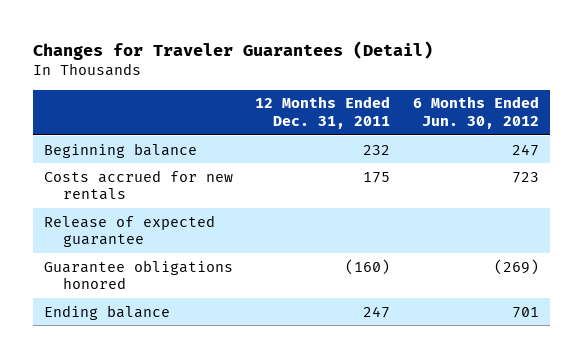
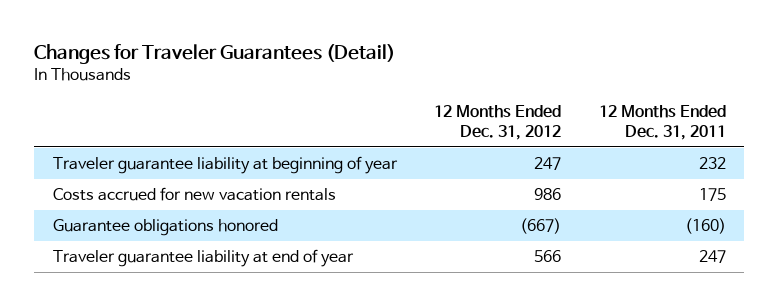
[412,96,539,130] 6 Months Ended Jun. 30, 2012 -> none
none -> [434,105,562,141] 12 Months Ended Dec. 31, 2012
[44,214,216,248] Release of expected guarantee -> none
[44,142,198,158] Beginning balance -> [52,156,398,175] Traveler guarantee liability at beginning of year
[44,169,234,201] Costs accrued for new rentals -> [52,187,336,202] Costs accrued for new vacation rentals
[44,304,171,320] Ending balance -> [52,249,354,268] Traveler guarantee liability at end of year

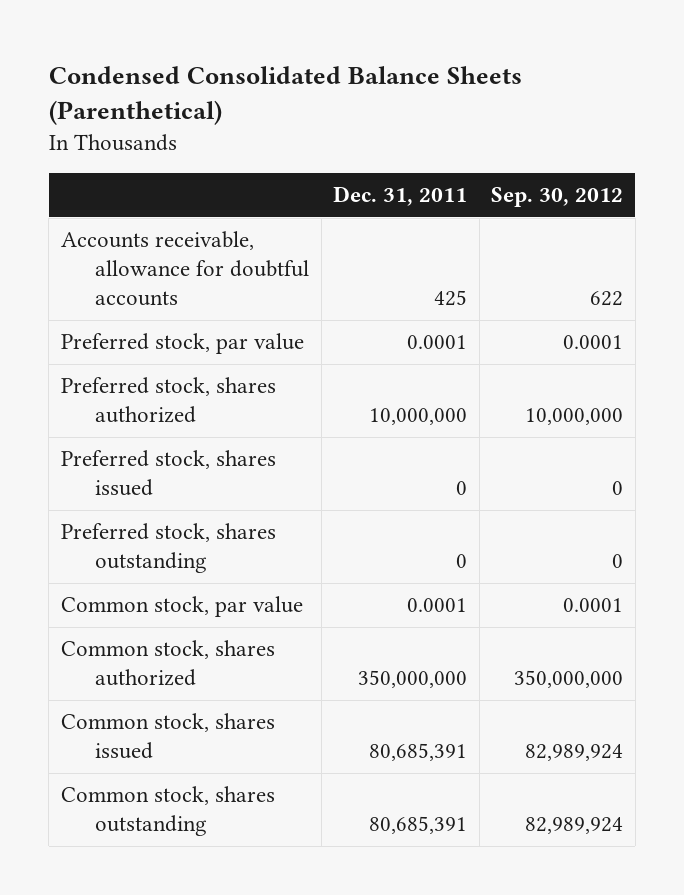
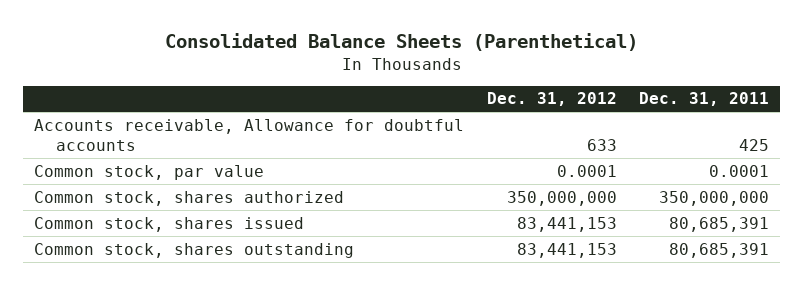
[48,66,522,126] Condensed Consolidated Balance Sheets (Parenthetical) -> [164,33,638,52] Consolidated Balance Sheets (Parenthetical)
[491,187,624,208] Sep. 30, 2012 -> none
none -> [486,92,617,107] Dec. 31, 2012
[60,333,304,355] Preferred stock, par value -> none
[60,377,276,424] Preferred stock, shares authorized -> none
[60,450,276,497] Preferred stock, shares issued -> none
[60,523,276,574] Preferred stock, shares outstanding -> none
[60,231,309,307] Accounts receivable, allowance for doubtful accounts -> [34,118,465,152] Accounts receivable, Allowance for doubtful accounts

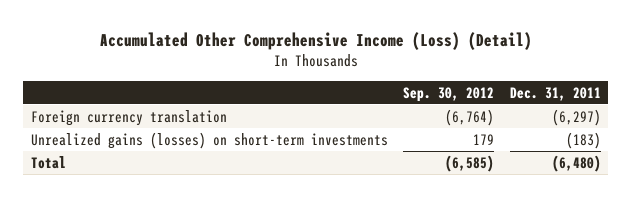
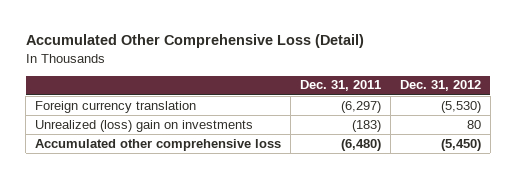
[99,32,532,51] Accumulated Other Comprehensive Income (Loss) (Detail) -> [25,34,364,49] Accumulated Other Comprehensive Loss (Detail)
[403,86,495,102] Sep. 30, 2012 -> none
none -> [399,80,481,92] Dec. 31, 2012
[30,131,388,149] Unrealized gains (losses) on short-term investments -> [35,119,254,132] Unrealized (loss) gain on investments
[30,155,66,169] Total -> [35,138,282,151] Accumulated other comprehensive loss

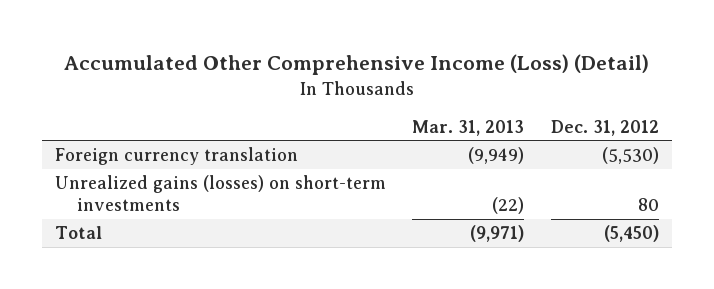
[25,34,364,49] Accumulated Other Comprehensive Loss (Detail) -> [63,54,649,76] Accumulated Other Comprehensive Income (Loss) (Detail)
[299,80,381,92] Dec. 31, 2011 -> none
none -> [412,119,525,136] Mar. 31, 2013
[35,119,254,132] Unrealized (loss) gain on investments -> [54,175,386,212] Unrealized gains (losses) on short-term investments
[35,138,282,151] Accumulated other comprehensive loss -> [54,226,102,240] Total

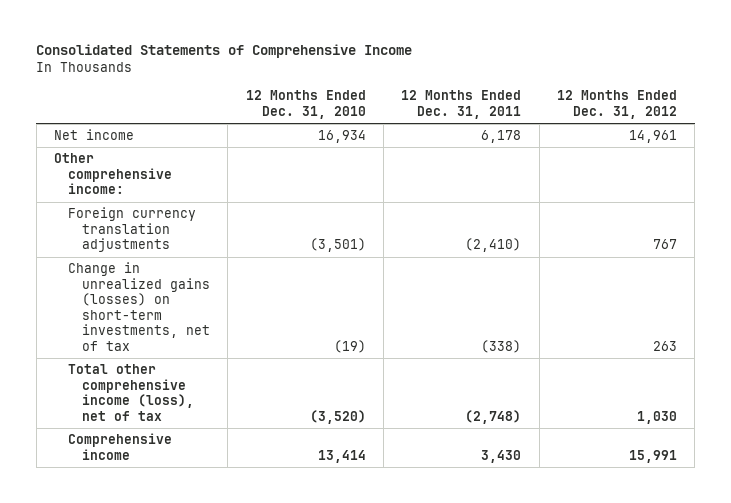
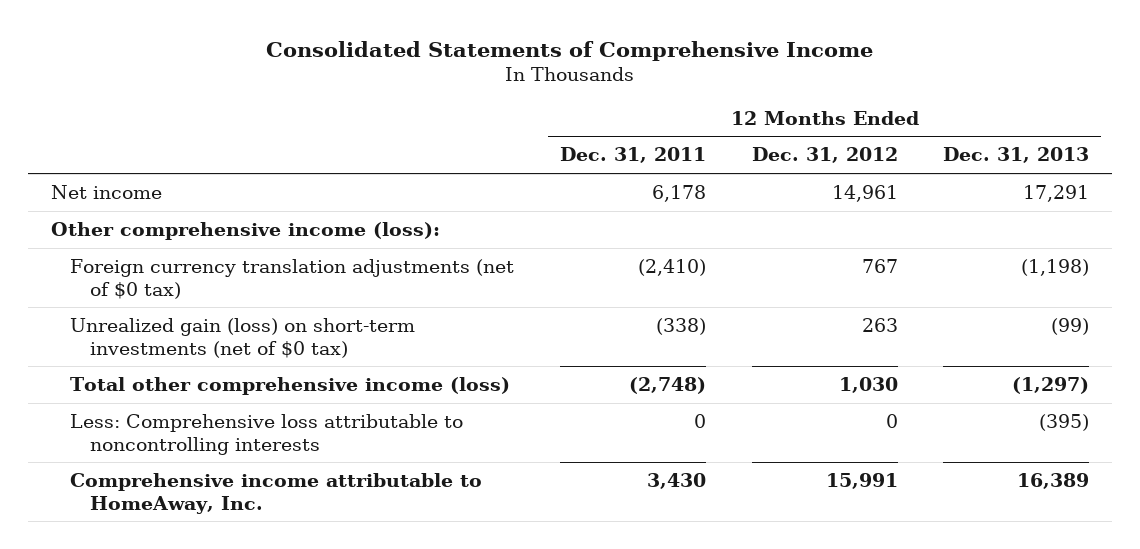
[245,90,366,119] 12 Months Ended Dec. 31, 2010 -> none
none -> [943,147,1090,164] Dec. 31, 2013
[53,153,172,195] Other comprehensive income: -> [50,222,440,241] Other comprehensive income (loss):
[67,207,196,253] Foreign currency translation adjustments -> [70,259,515,299] Foreign currency translation adjustments (net of $0 tax)
[67,262,211,352] Change in unrealized gains (losses) on short-term investments, net of tax -> [70,318,416,358] Unrealized gain (loss) on short-term investments (net of $0 tax)
[67,364,195,421] Total other comprehensive income (loss), net of tax -> [70,377,511,396] Total other comprehensive income (loss)
none -> [70,414,464,455] Less: Comprehensive loss attributable to noncontrolling interests
[67,433,172,460] Comprehensive income -> [70,473,483,514] Comprehensive income attributable to HomeAway, Inc.

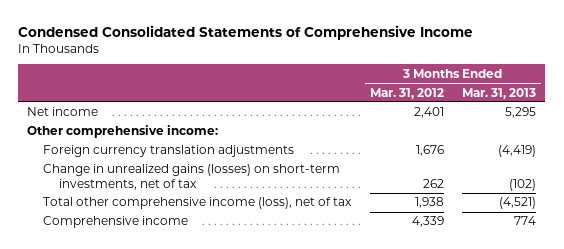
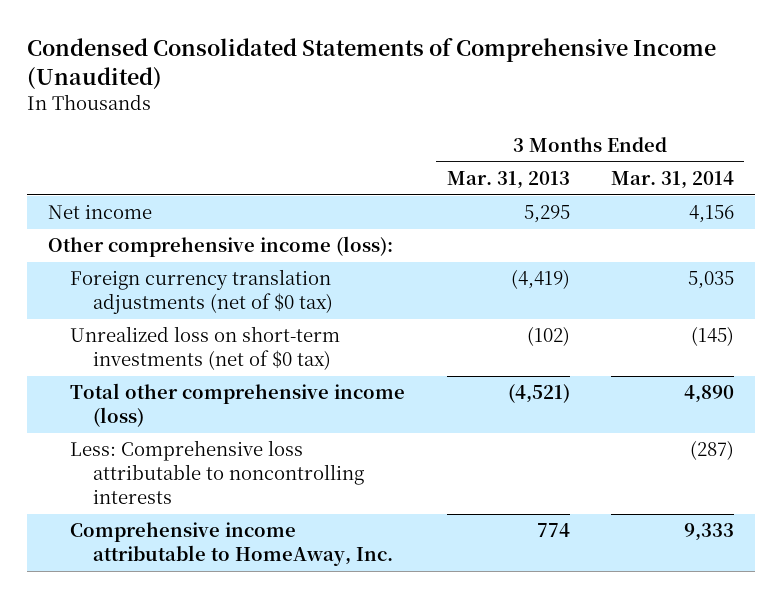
[18,24,474,40] Condensed Consolidated Statements of Comprehensive Income -> [26,37,716,90] Condensed Consolidated Statements of Comprehensive Income (Unaudited)
[369,87,444,99] Mar. 31, 2012 -> none
none -> [611,171,735,190] Mar. 31, 2014
[27,125,219,139] Other comprehensive income: -> [47,236,393,258] Other comprehensive income (loss):
[43,145,295,158] Foreign currency translation adjustments -> [70,269,334,315] Foreign currency translation adjustments (net of $0 tax)
[43,164,341,191] Change in unrealized gains (losses) on short-term investments, net of tax -> [70,326,341,371] Unrealized loss on short-term investments (net of $0 tax)
[43,197,353,210] Total other comprehensive income (loss), net of tax -> [70,383,406,428] Total other comprehensive income (loss)
none -> [70,440,365,505] Less: Comprehensive loss attributable to noncontrolling interests
[43,216,189,229] Comprehensive income -> [70,522,394,567] Comprehensive income attributable to HomeAway, Inc.

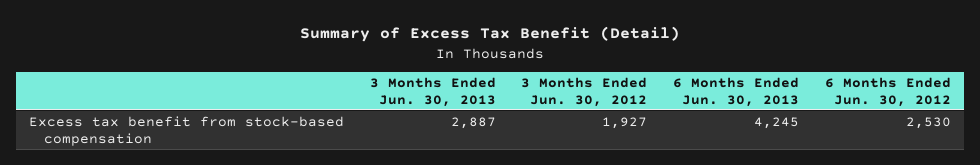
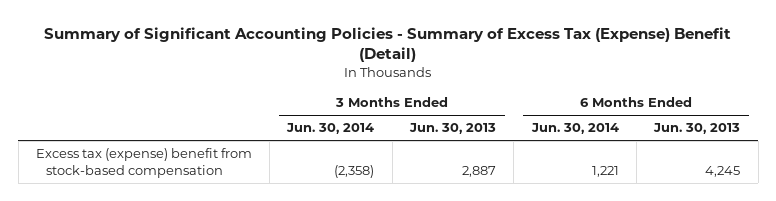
[299,26,680,43] Summary of Excess Tax Benefit (Detail) -> [44,26,732,63] Summary of Significant Accounting Policies - Summary of Excess Tax (Expense) Benefit (Detail)
[521,76,648,107] 3 Months Ended Jun. 30, 2012 -> none
[824,76,951,107] 6 Months Ended Jun. 30, 2012 -> none
none -> [286,123,375,135] Jun. 30, 2014
none -> [530,123,619,135] Jun. 30, 2014
[28,115,344,146] Excess tax benefit from stock-based compensation -> [35,148,252,179] Excess tax (expense) benefit from stock-based compensation

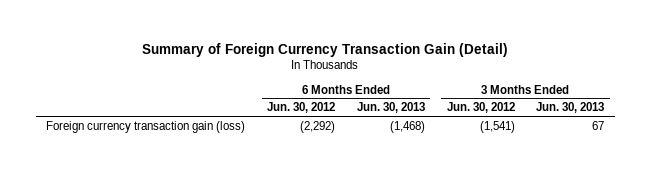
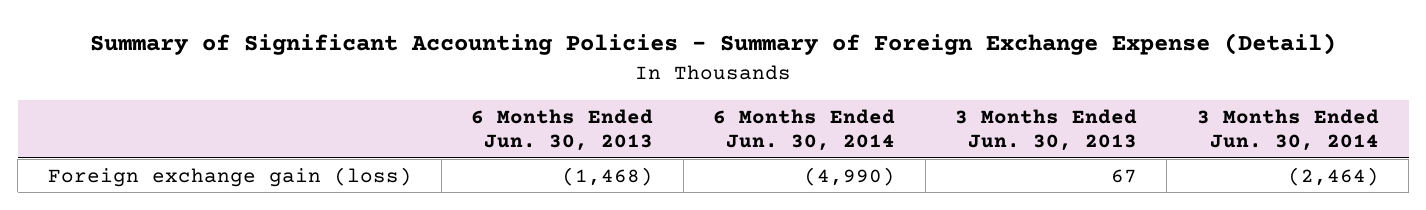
[142,42,509,57] Summary of Foreign Currency Transaction Gain (Detail) -> [90,33,1337,56] Summary of Significant Accounting Policies - Summary of Foreign Exchange Expense (Detail)
[267,102,336,114] Jun. 30, 2012 -> none
[446,102,515,114] Jun. 30, 2012 -> none
none -> [713,108,896,152] 6 Months Ended Jun. 30, 2014
none -> [1196,108,1379,152] 3 Months Ended Jun. 30, 2014
[46,120,246,133] Foreign currency transaction gain (loss) -> [47,166,412,187] Foreign exchange gain (loss)

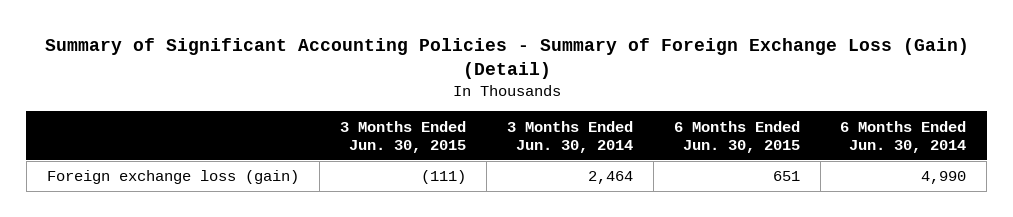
[90,33,1337,56] Summary of Significant Accounting Policies - Summary of Foreign Exchange Expense (Detail) -> [44,37,969,79] Summary of Significant Accounting Policies - Summary of Foreign Exchange Loss (Gain) (Detail)
[471,108,654,152] 6 Months Ended Jun. 30, 2013 -> none
[954,108,1137,152] 3 Months Ended Jun. 30, 2013 -> none
none -> [339,120,466,153] 3 Months Ended Jun. 30, 2015
none -> [673,120,800,153] 6 Months Ended Jun. 30, 2015
[47,166,412,187] Foreign exchange gain (loss) -> [46,170,299,185] Foreign exchange loss (gain)
[804,166,896,186] (4,990) -> [921,171,967,185] 4,990
[1287,166,1379,186] (2,464) -> [587,171,633,185] 2,464

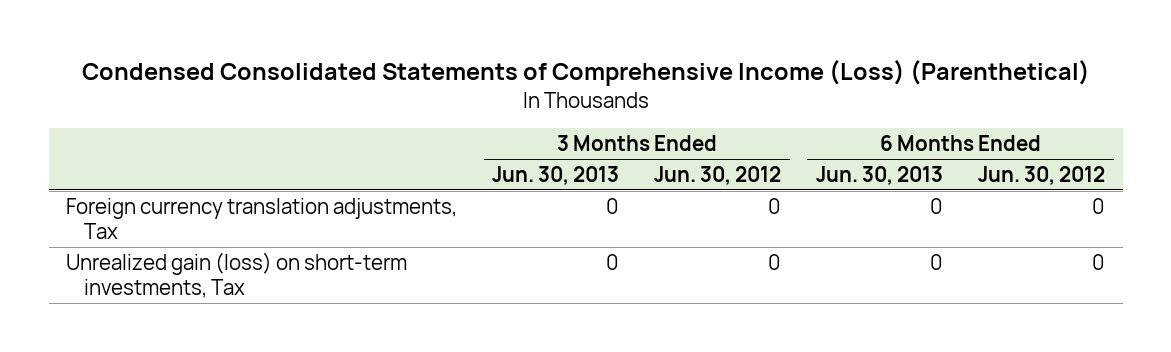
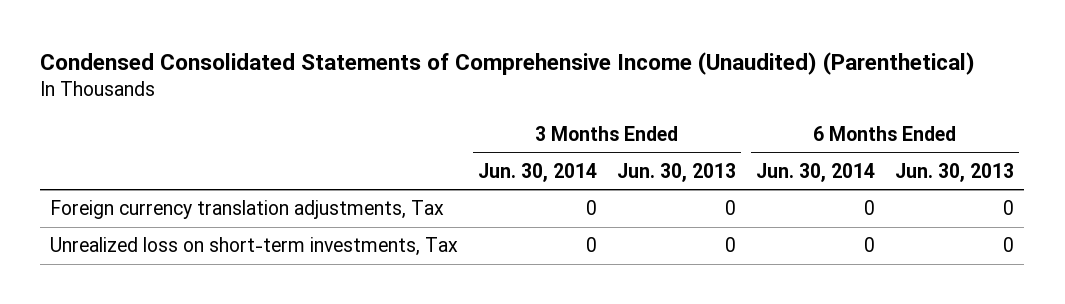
[81,60,1090,87] Condensed Consolidated Statements of Comprehensive Income (Loss) (Parenthetical) -> [40,52,976,76] Condensed Consolidated Statements of Comprehensive Income (Unaudited) (Parenthetical)
[654,165,782,185] Jun. 30, 2012 -> none
[978,165,1106,185] Jun. 30, 2012 -> none
none -> [478,162,598,182] Jun. 30, 2014
none -> [756,162,876,182] Jun. 30, 2014
[66,251,408,298] Unrealized gain (loss) on short-term investments, Tax -> [50,237,459,257] Unrealized loss on short-term investments, Tax

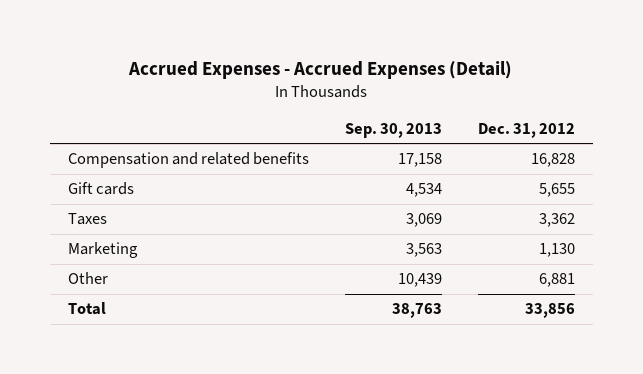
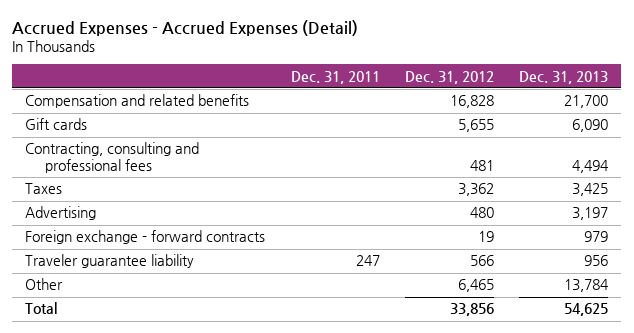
[344,122,442,138] Sep. 30, 2013 -> none
none -> [290,70,380,84] Dec. 31, 2011
none -> [519,70,609,84] Dec. 31, 2013
none -> [25,142,200,174] Contracting, consulting and professional fees
[67,242,138,259] Marketing -> none
none -> [25,206,97,221] Advertising
none -> [25,230,266,245] Foreign exchange - forward contracts
none -> [25,254,195,269] Traveler guarantee liability
[539,273,576,288] 6,881 -> [458,279,495,293] 6,465

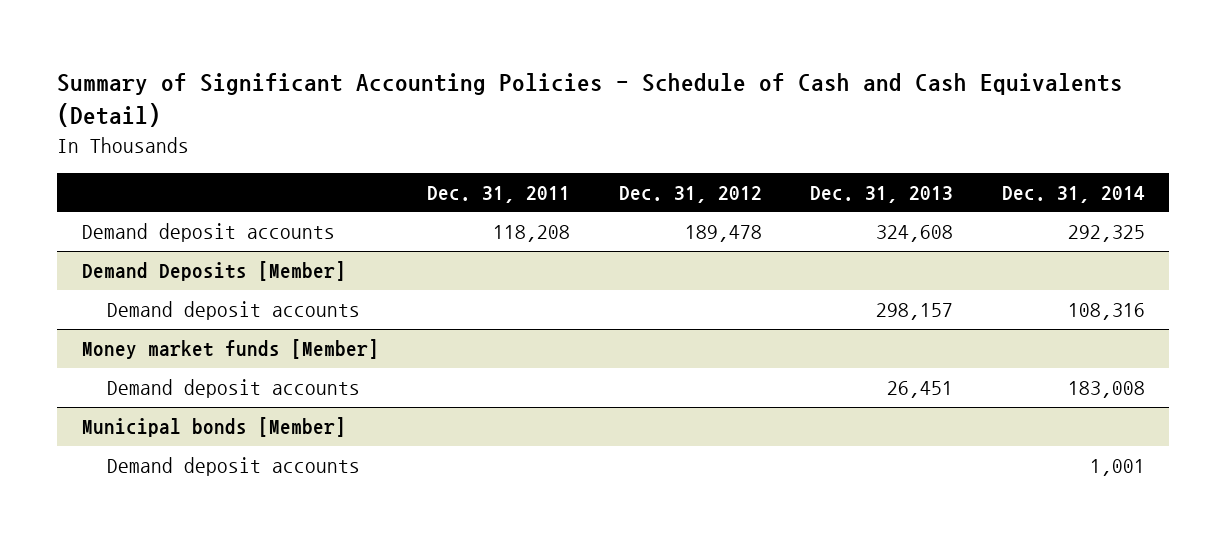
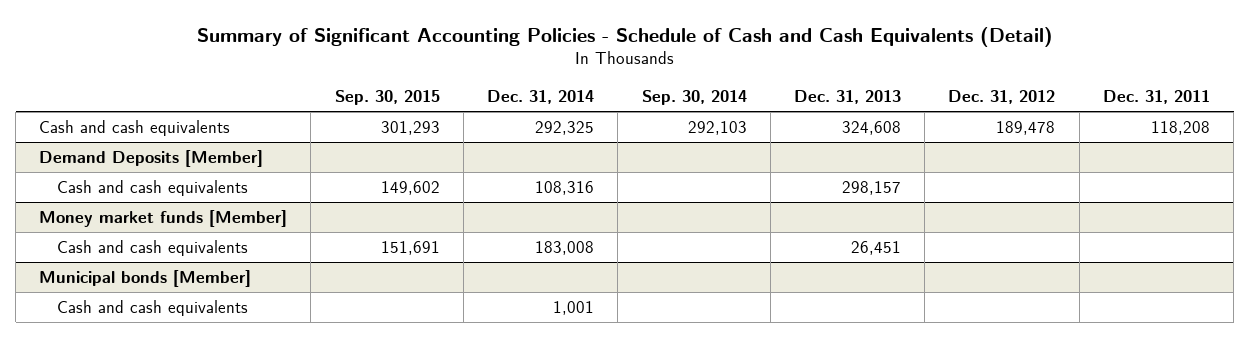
none -> [334,90,440,106] Sep. 30, 2015
none -> [641,90,747,106] Sep. 30, 2014
[81,223,335,243] Demand deposit accounts -> [39,119,231,136] Cash and cash equivalents
[106,301,360,321] Demand deposit accounts -> [57,179,249,196] Cash and cash equivalents
[106,379,360,399] Demand deposit accounts -> [57,239,249,256] Cash and cash equivalents
[106,457,360,477] Demand deposit accounts -> [57,299,249,316] Cash and cash equivalents

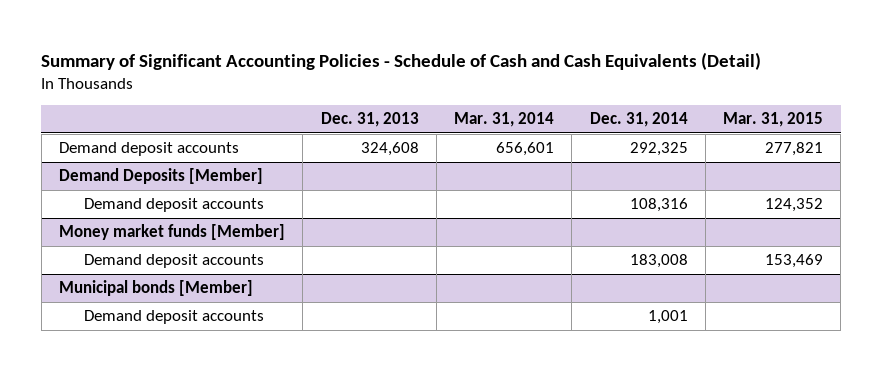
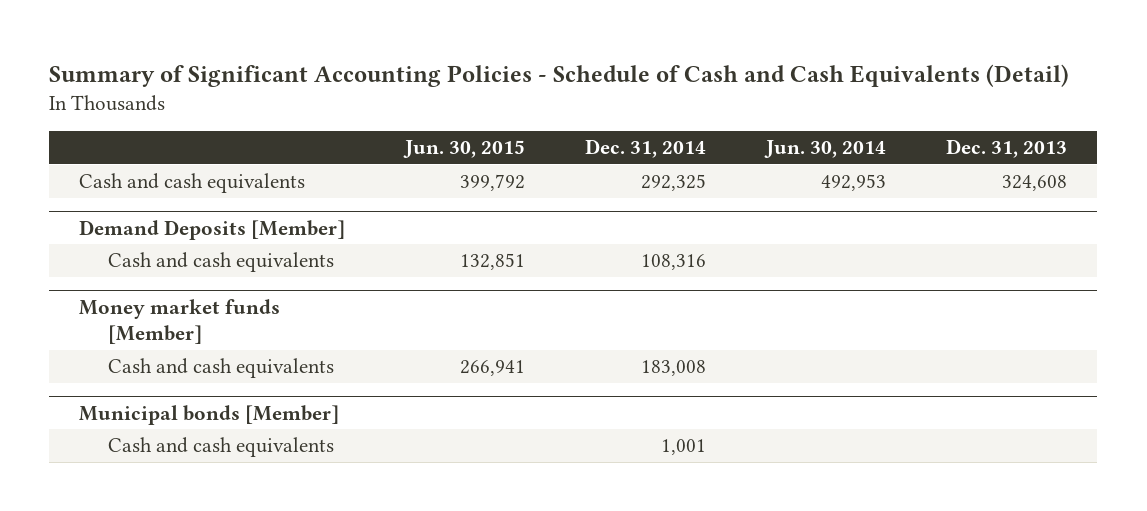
[454,112,555,128] Mar. 31, 2014 -> none
[723,112,824,128] Mar. 31, 2015 -> none
none -> [403,140,526,159] Jun. 30, 2015
none -> [764,140,887,159] Jun. 30, 2014
[59,142,240,157] Demand deposit accounts -> [79,173,306,194] Cash and cash equivalents
[83,198,264,213] Demand deposit accounts -> [108,252,335,273] Cash and cash equivalents
[83,254,264,269] Demand deposit accounts -> [108,358,335,379] Cash and cash equivalents
[83,310,264,325] Demand deposit accounts -> [108,437,335,458] Cash and cash equivalents

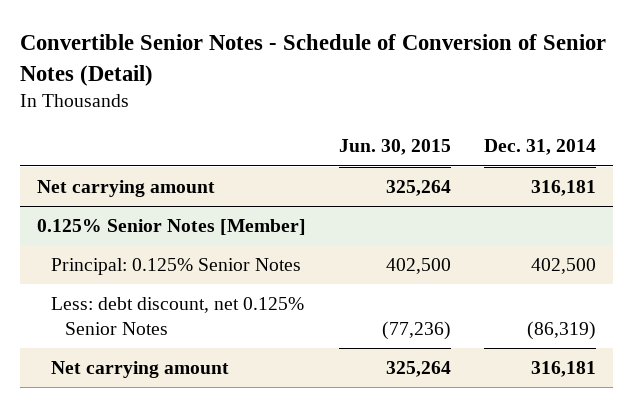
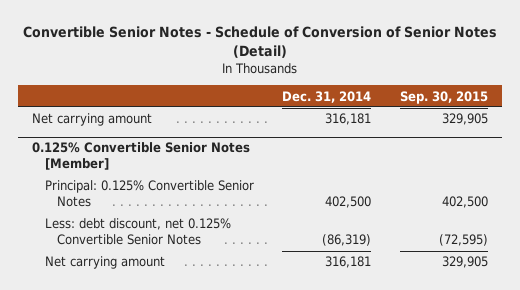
[338,139,451,156] Jun. 30, 2015 -> none
none -> [399,90,488,104] Sep. 30, 2015
[36,219,306,236] 0.125% Senior Notes [Member] -> [32,142,251,171] 0.125% Convertible Senior Notes [Member]
[50,258,301,276] Principal: 0.125% Senior Notes -> [44,180,254,208] Principal: 0.125% Convertible Senior Notes
[50,297,304,336] Less: debt discount, net 0.125% Senior Notes -> [44,218,231,246] Less: debt discount, net 0.125% Convertible Senior Notes

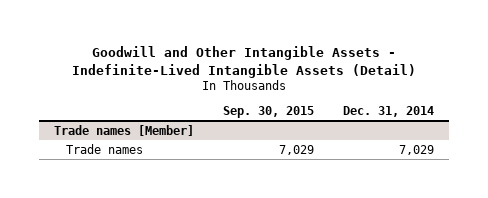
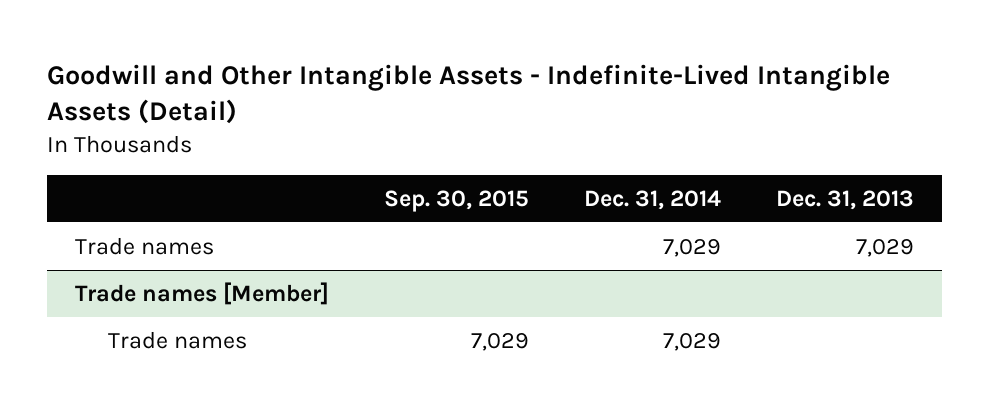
none -> [776,189,915,210] Dec. 31, 2013
none -> [74,236,214,255] Trade names

